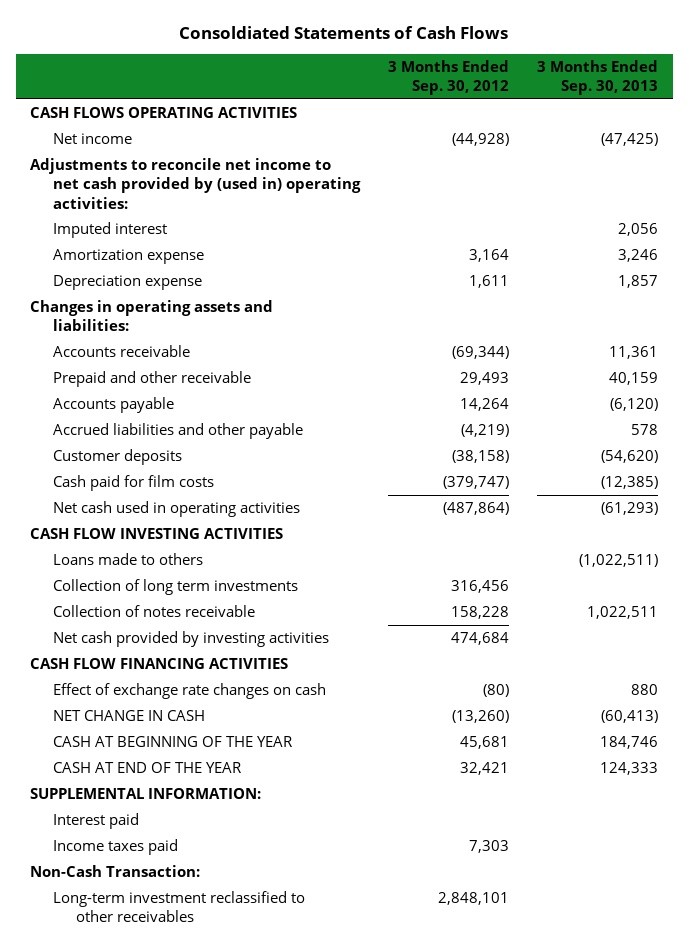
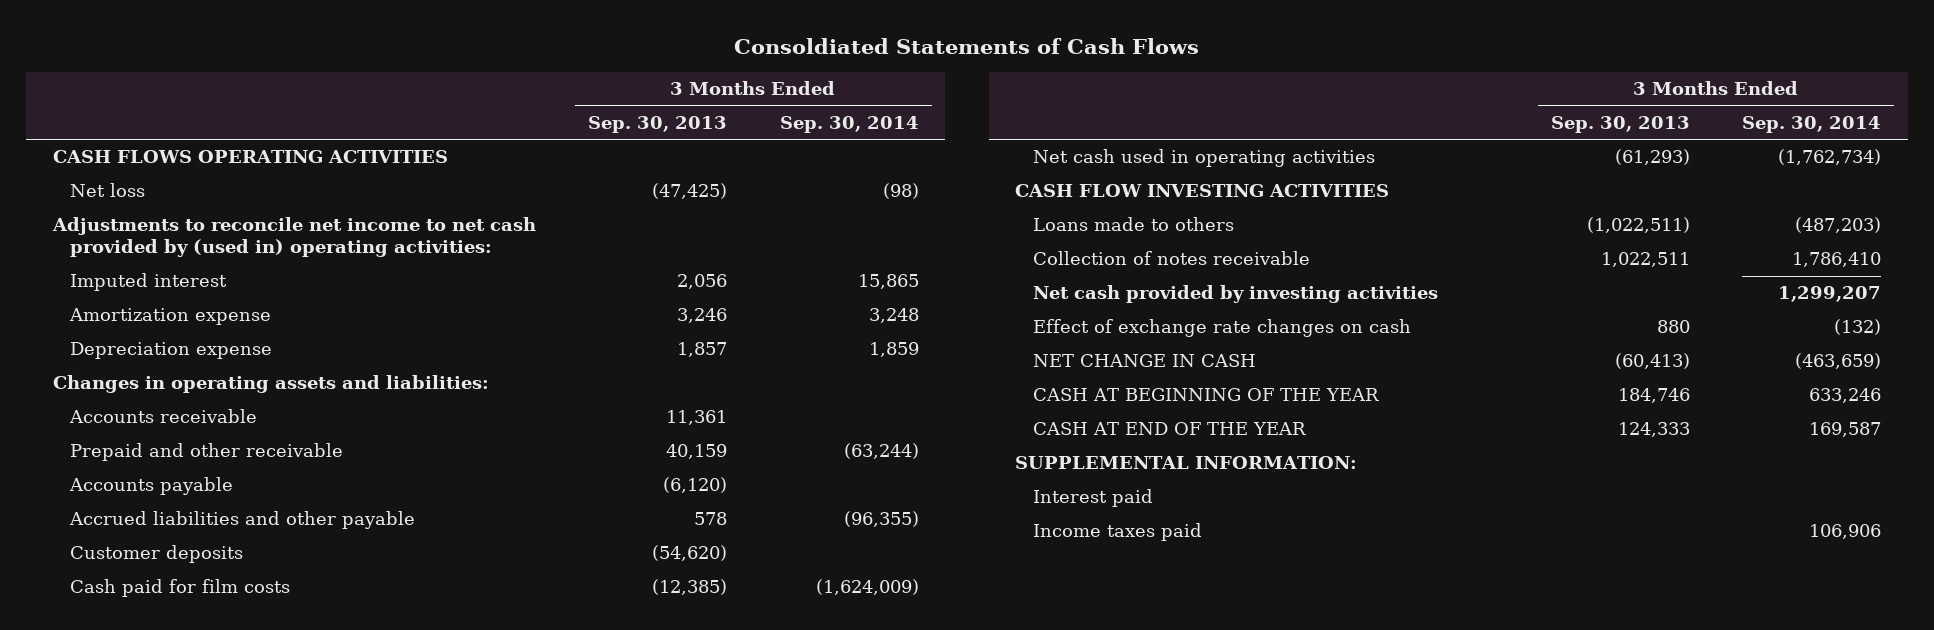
[388,60,510,96] 3 Months Ended Sep. 30, 2012 -> none
none -> [779,115,919,133] Sep. 30, 2014
[52,133,132,145] Net income -> [70,183,146,198] Net loss
[52,579,298,596] Collection of long term investments -> none
[29,658,288,670] CASH FLOW FINANCING ACTIVITIES -> none
[29,865,200,878] Non-Cash Transaction: -> none
[52,891,305,923] Long-term investment reclassified to other receivables -> none

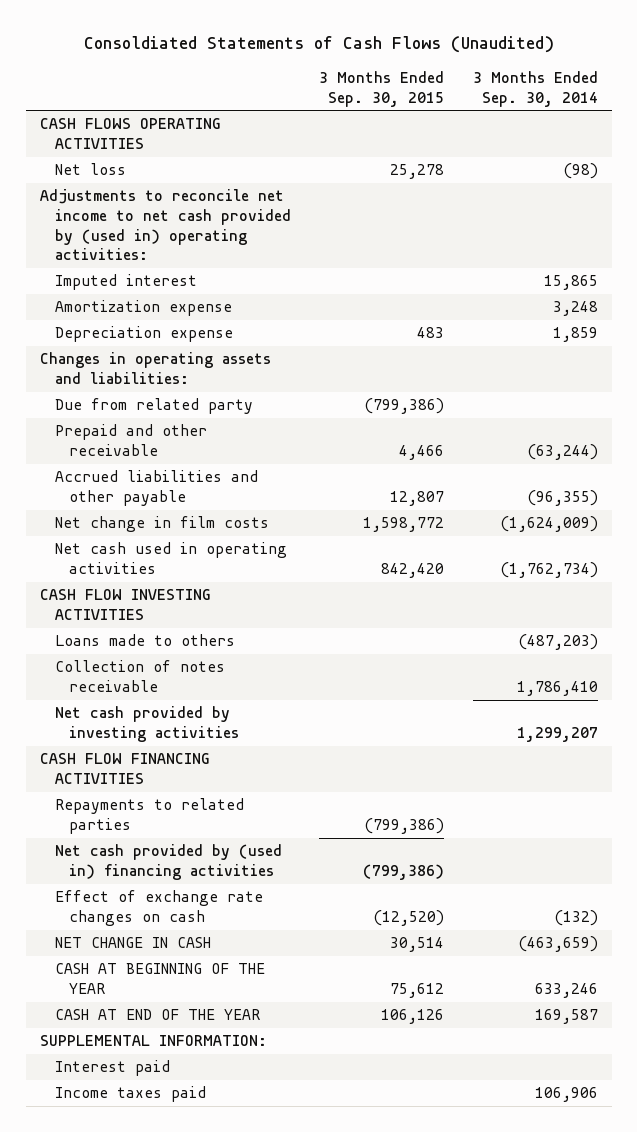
[734,37,1200,54] Consoldiated Statements of Cash Flows -> [83,36,554,54] Consoldiated Statements of Cash Flows (Unaudited)
[588,115,728,133] Sep. 30, 2013 -> none
none -> [319,70,445,107] 3 Months Ended Sep. 30, 2015
[69,409,258,424] Accounts receivable -> none
none -> [54,398,253,415] Due from related party
[69,477,234,496] Accounts payable -> none
[70,545,244,564] Customer deposits -> none
[70,579,291,598] Cash paid for film costs -> [54,516,269,533] Net change in film costs
none -> [39,753,210,784] CASH FLOW FINANCING ACTIVITIES
none -> [54,798,244,834] Repayments to related parties
none -> [54,844,282,880] Net cash provided by (used in) financing activities

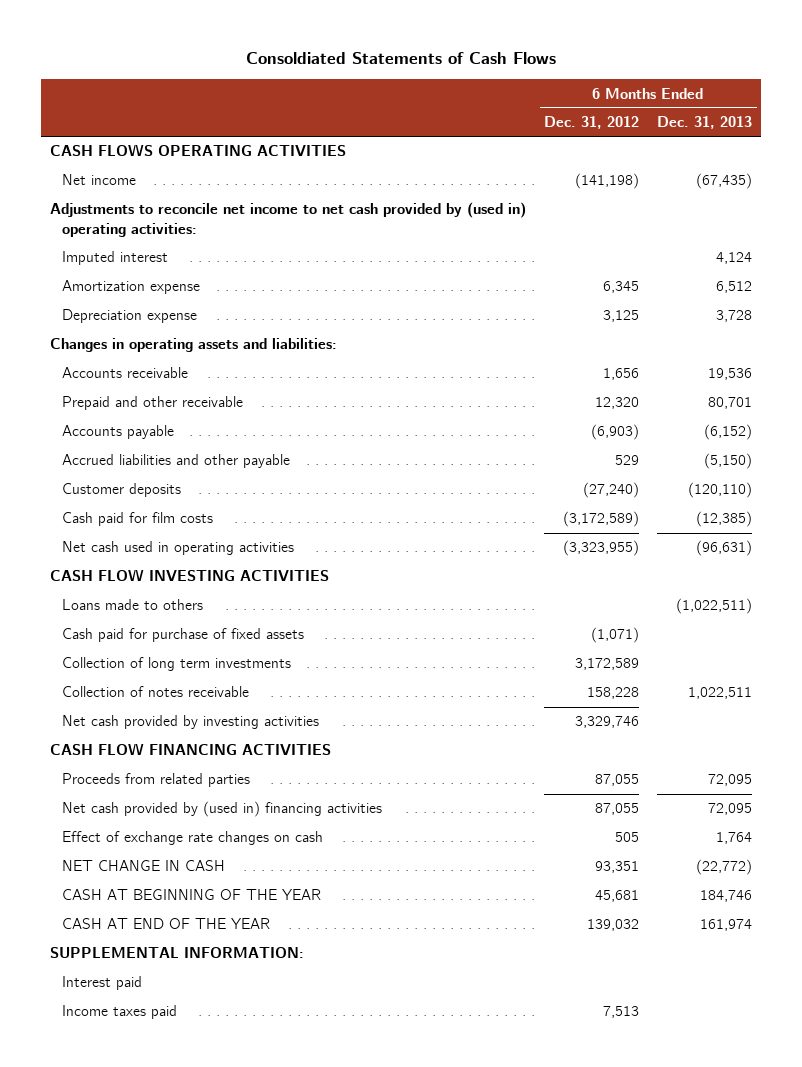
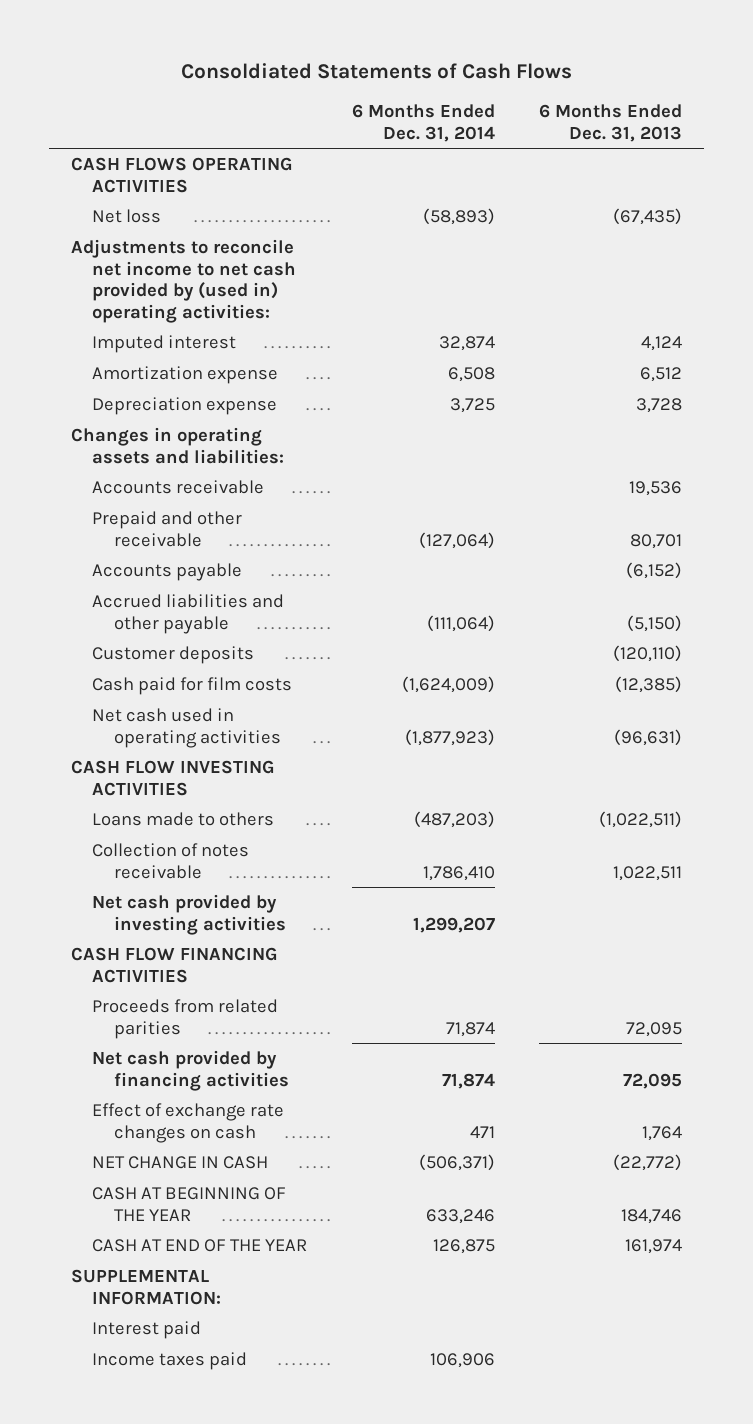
[544,116,640,130] Dec. 31, 2012 -> none
none -> [351,104,495,142] 6 Months Ended Dec. 31, 2014
[62,174,137,186] Net income -> [92,209,162,224] Net loss
[62,628,305,643] Cash paid for purchase of fixed assets -> none
[62,657,292,672] Collection of long term investments -> none
[62,773,251,788] Proceeds from related parties -> [92,999,279,1039] Proceeds from related parities
[62,801,383,818] Net cash provided by (used in) financing activities -> [92,1050,289,1091] Net cash provided by financing activities

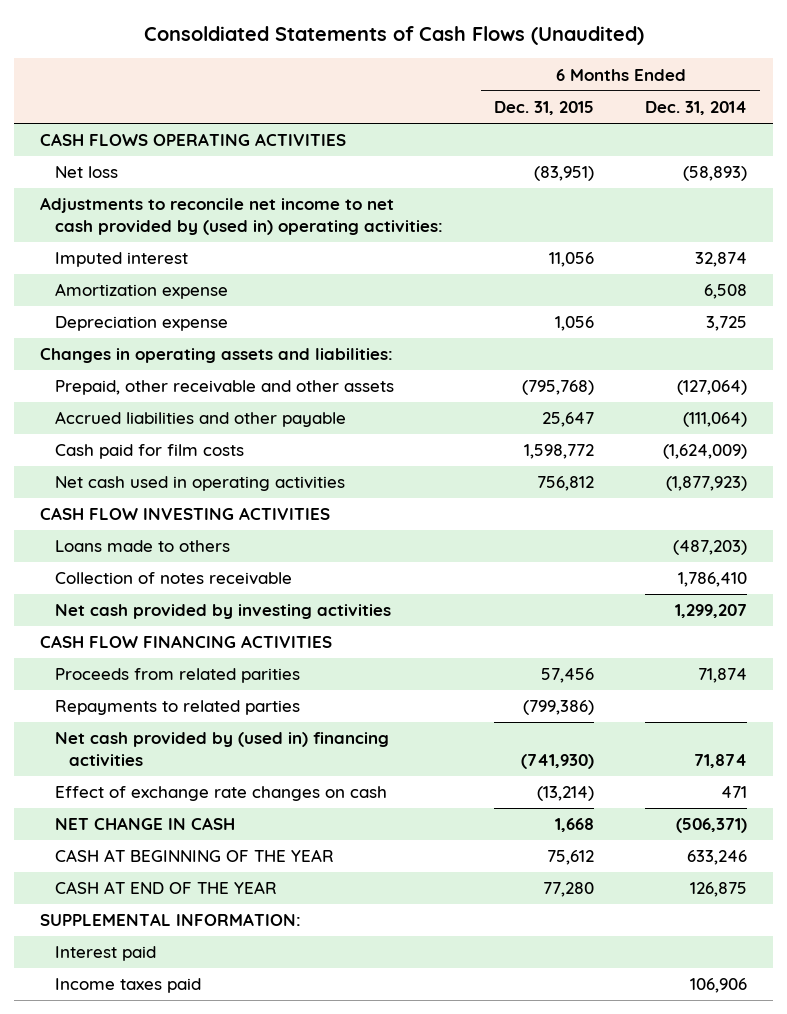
[180,62,572,79] Consoldiated Statements of Cash Flows -> [143,26,644,46] Consoldiated Statements of Cash Flows (Unaudited)
[538,104,682,142] 6 Months Ended Dec. 31, 2013 -> none
none -> [493,101,594,116] Dec. 31, 2015
[92,480,265,495] Accounts receivable -> none
[92,563,243,582] Accounts payable -> none
[92,511,243,547] Prepaid and other receivable -> [54,380,394,396] Prepaid, other receivable and other assets
[92,646,255,665] Customer deposits -> none
none -> [54,700,300,716] Repayments to related parties
[92,1050,289,1091] Net cash provided by financing activities -> [54,732,389,766] Net cash provided by (used in) financing activities

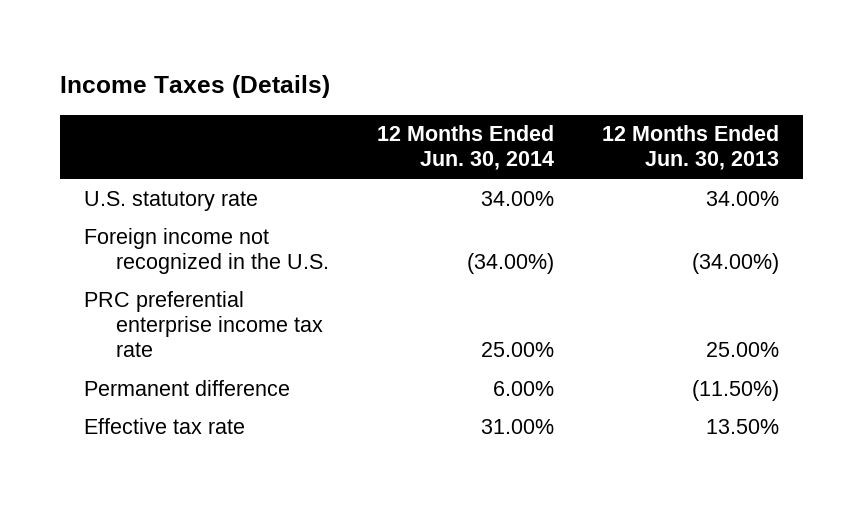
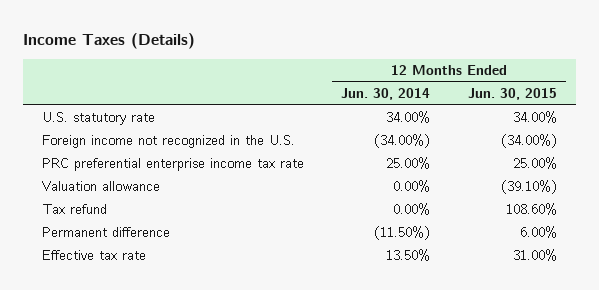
[601,125,779,171] 12 Months Ended Jun. 30, 2013 -> none
none -> [468,88,558,101] Jun. 30, 2015
none -> [41,181,160,192] Valuation allowance
none -> [41,204,107,215] Tax refund
[493,380,555,396] 6.00% -> [374,226,431,241] (11.50%)
[481,418,555,434] 31.00% -> [386,249,431,262] 13.50%

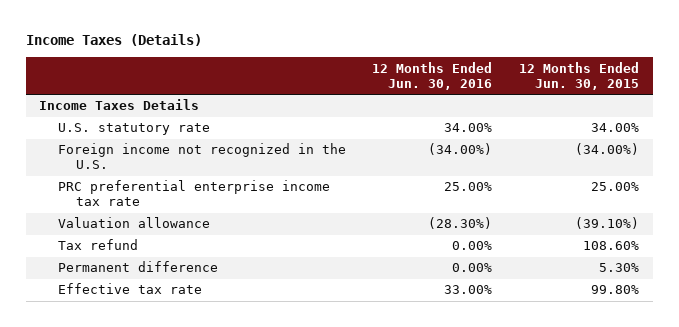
[341,88,431,101] Jun. 30, 2014 -> none
none -> [372,61,493,90] 12 Months Ended Jun. 30, 2016
none -> [39,99,200,111] Income Taxes Details
[520,226,558,239] 6.00% -> [599,263,640,273] 5.30%
[513,249,558,262] 31.00% -> [591,285,640,295] 99.80%

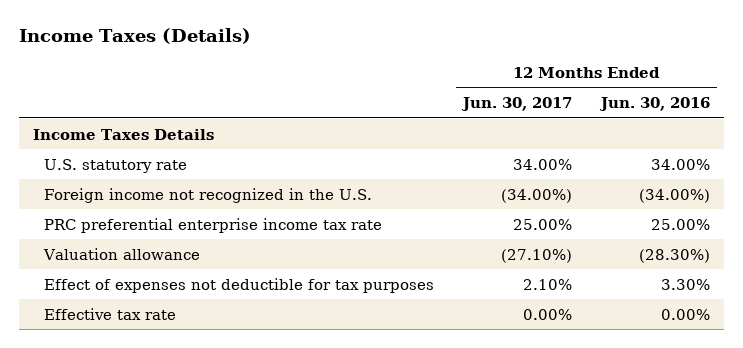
[519,61,640,90] 12 Months Ended Jun. 30, 2015 -> none
none -> [460,97,572,112] Jun. 30, 2017
[57,239,138,251] Tax refund -> none
[57,261,218,273] Permanent difference -> none
none -> [44,277,435,293] Effect of expenses not deductible for tax purposes
[444,285,493,295] 33.00% -> [660,308,710,320] 0.00%

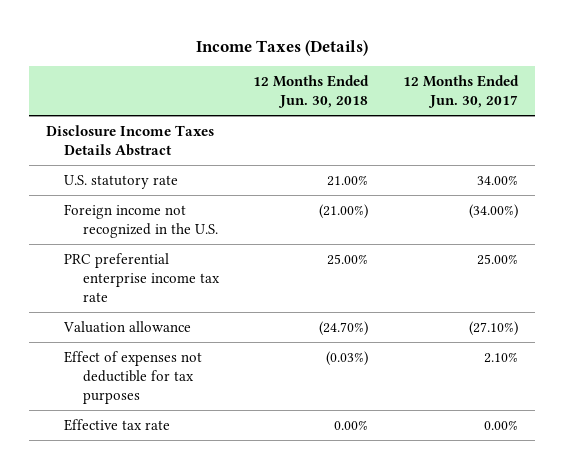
[598,97,710,112] Jun. 30, 2016 -> none
none -> [253,75,370,109] 12 Months Ended Jun. 30, 2018
[32,128,214,140] Income Taxes Details -> [45,124,214,156] Disclosure Income Taxes Details Abstract

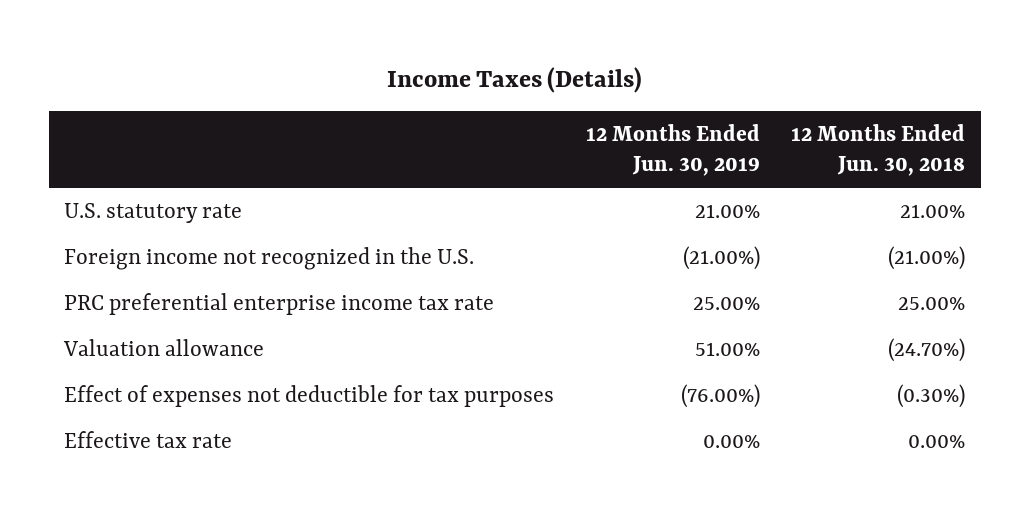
[402,75,519,109] 12 Months Ended Jun. 30, 2017 -> none
none -> [585,123,760,177] 12 Months Ended Jun. 30, 2019
[45,124,214,156] Disclosure Income Taxes Details Abstract -> none
[326,350,369,366] (0.03%) -> [897,383,966,408] (0.30%)

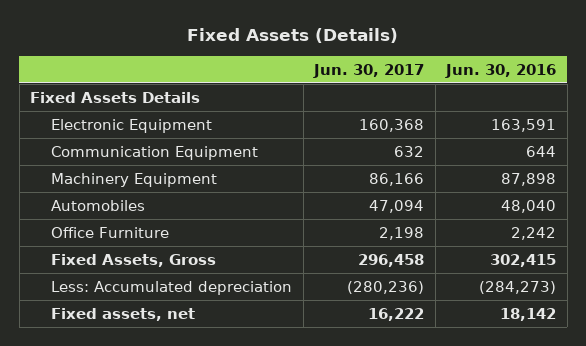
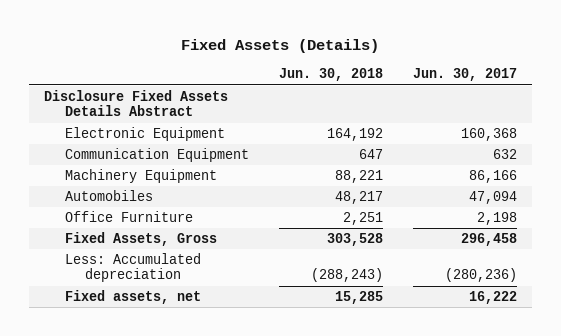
[445,63,557,78] Jun. 30, 2016 -> none
none -> [278,68,383,82] Jun. 30, 2018
[30,91,201,103] Fixed Assets Details -> [44,89,229,117] Disclosure Fixed Assets Details Abstract

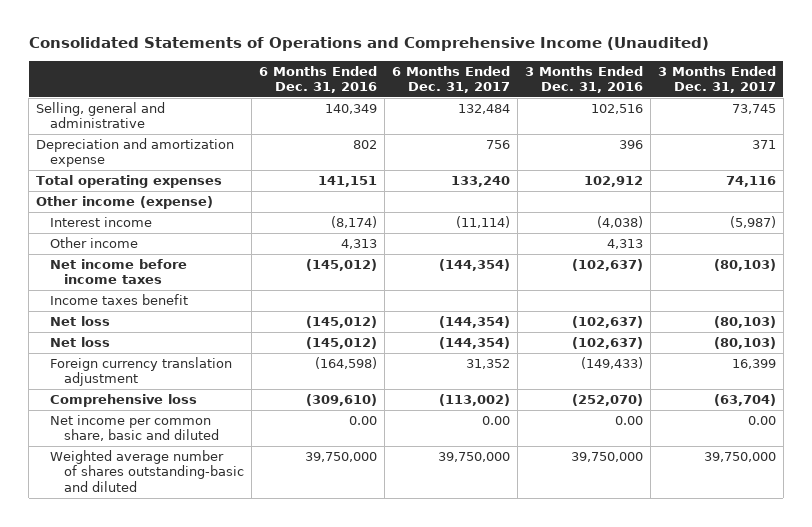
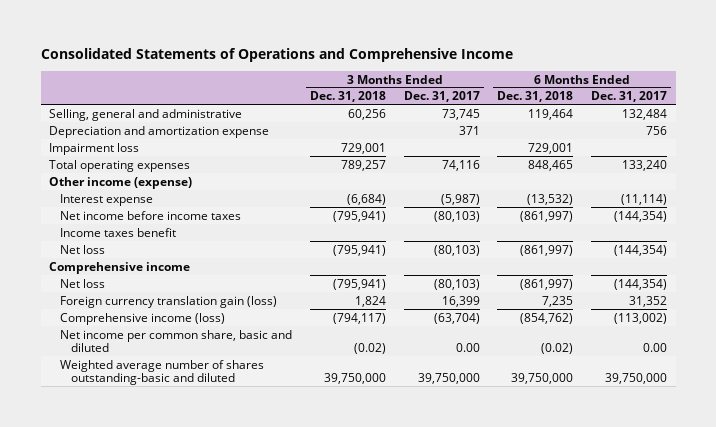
[28,37,709,52] Consolidated Statements of Operations and Comprehensive Income (Unaudited) -> [40,48,513,63] Consolidated Statements of Operations and Comprehensive Income
[259,65,378,94] 6 Months Ended Dec. 31, 2016 -> none
[524,65,643,94] 3 Months Ended Dec. 31, 2016 -> none
none -> [309,91,386,103] Dec. 31, 2018
none -> [497,91,574,103] Dec. 31, 2018
none -> [49,142,140,155] Impairment loss
[50,236,139,248] Other income -> none
[50,216,153,227] Interest income -> [60,193,154,206] Interest expense
none -> [49,261,191,274] Comprehensive income
[50,356,233,387] Foreign currency translation adjustment -> [60,295,278,308] Foreign currency translation gain (loss)
[50,393,198,407] Comprehensive loss -> [60,312,226,325] Comprehensive income (loss)

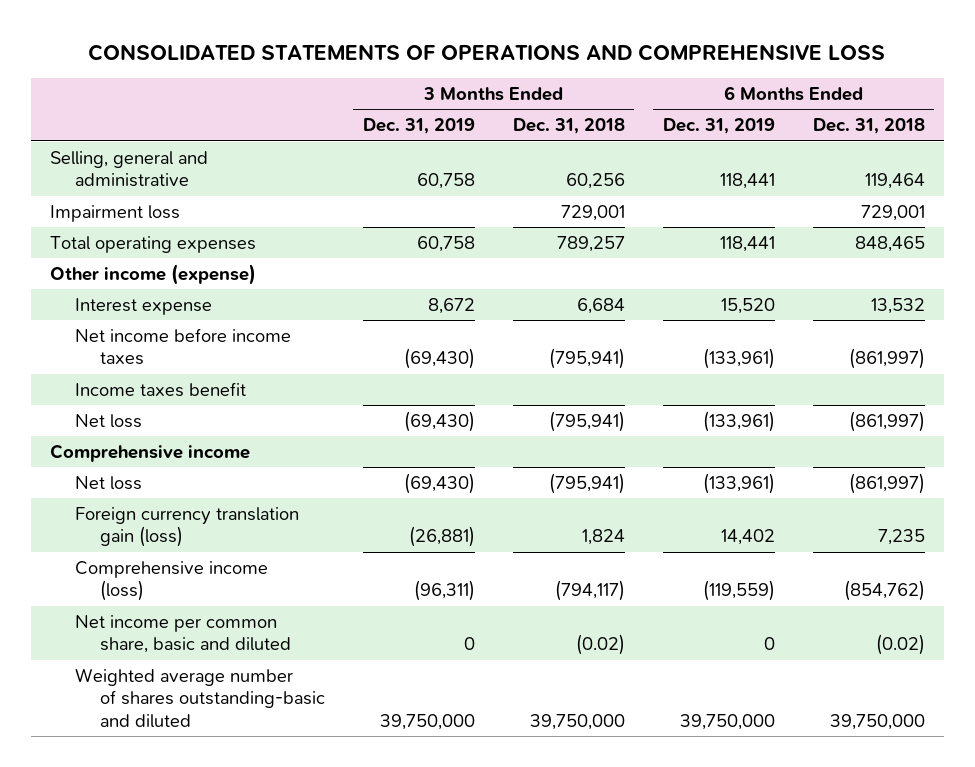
[40,48,513,63] Consolidated Statements of Operations and Comprehensive Income -> [88,43,886,61] CONSOLIDATED STATEMENTS OF OPERATIONS AND COMPREHENSIVE LOSS
[403,91,480,103] Dec. 31, 2017 -> none
[590,91,667,103] Dec. 31, 2017 -> none
none -> [362,118,475,135] Dec. 31, 2019
none -> [662,118,775,135] Dec. 31, 2019
[49,125,270,138] Depreciation and amortization expense -> none
[346,193,386,205] (6,684) -> [576,297,625,314] 6,684
[527,193,574,205] (13,532) -> [870,297,925,314] 13,532

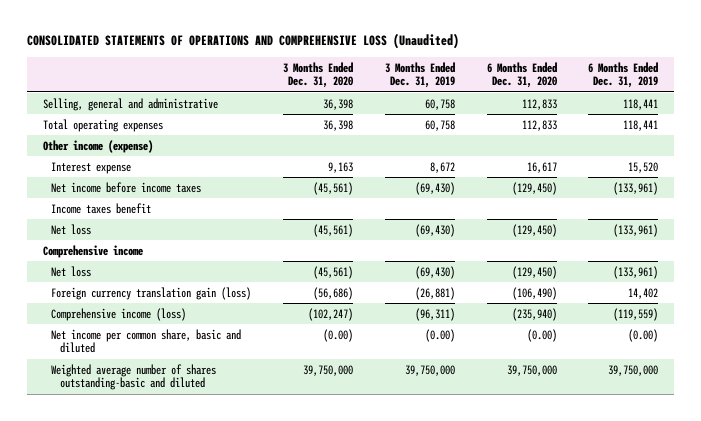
[88,43,886,61] CONSOLIDATED STATEMENTS OF OPERATIONS AND COMPREHENSIVE LOSS -> [26,33,459,50] CONSOLIDATED STATEMENTS OF OPERATIONS AND COMPREHENSIVE LOSS (Unaudited)
[512,118,625,135] Dec. 31, 2018 -> none
[812,118,925,135] Dec. 31, 2018 -> none
none -> [282,61,353,89] 3 Months Ended Dec. 31, 2020
none -> [486,61,557,89] 6 Months Ended Dec. 31, 2020
[50,204,181,222] Impairment loss -> none
[463,637,475,651] 0 -> [424,328,455,342] (0.00)
[763,637,775,651] 0 -> [628,328,659,342] (0.00)

